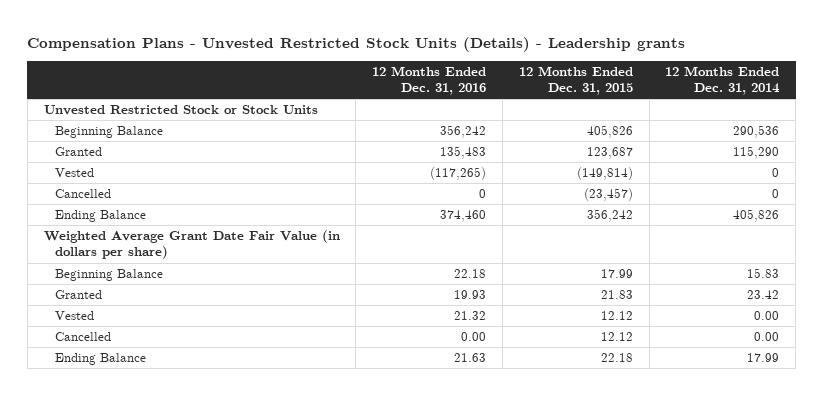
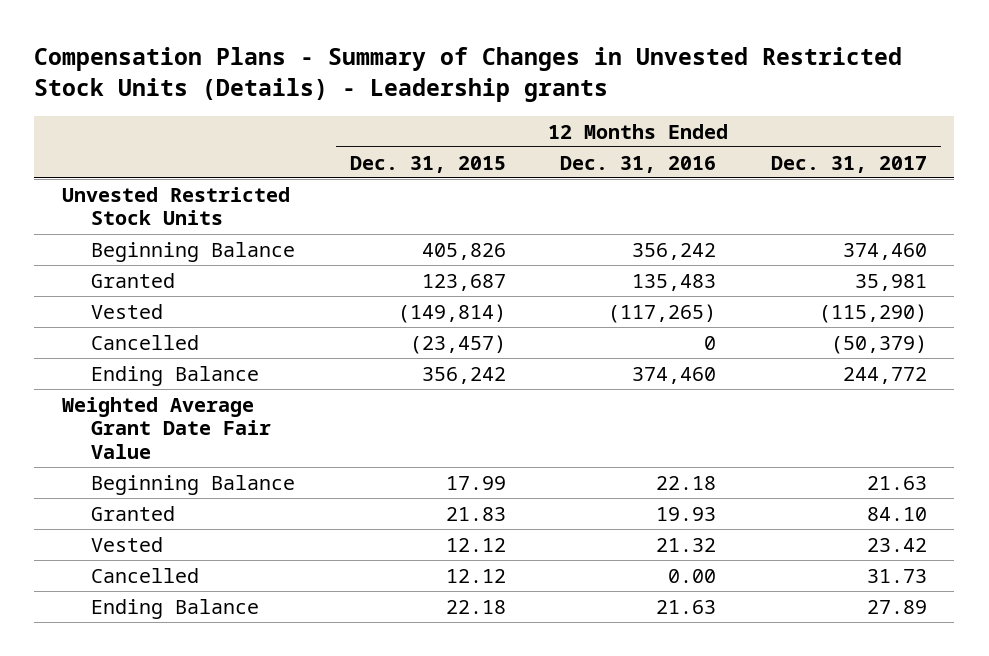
[27,36,686,52] Compensation Plans - Unvested Restricted Stock Units (Details) - Leadership grants -> [34,47,903,103] Compensation Plans - Summary of Changes in Unvested Restricted Stock Units (Details) - Leadership grants
[665,66,781,96] 12 Months Ended Dec. 31, 2014 -> none
none -> [771,155,928,173] Dec. 31, 2017
[43,105,318,116] Unvested Restricted Stock or Stock Units -> [61,186,290,226] Unvested Restricted Stock Units
[43,230,340,260] Weighted Average Grant Date Fair Value (in dollars per share) -> [61,396,271,460] Weighted Average Grant Date Fair Value

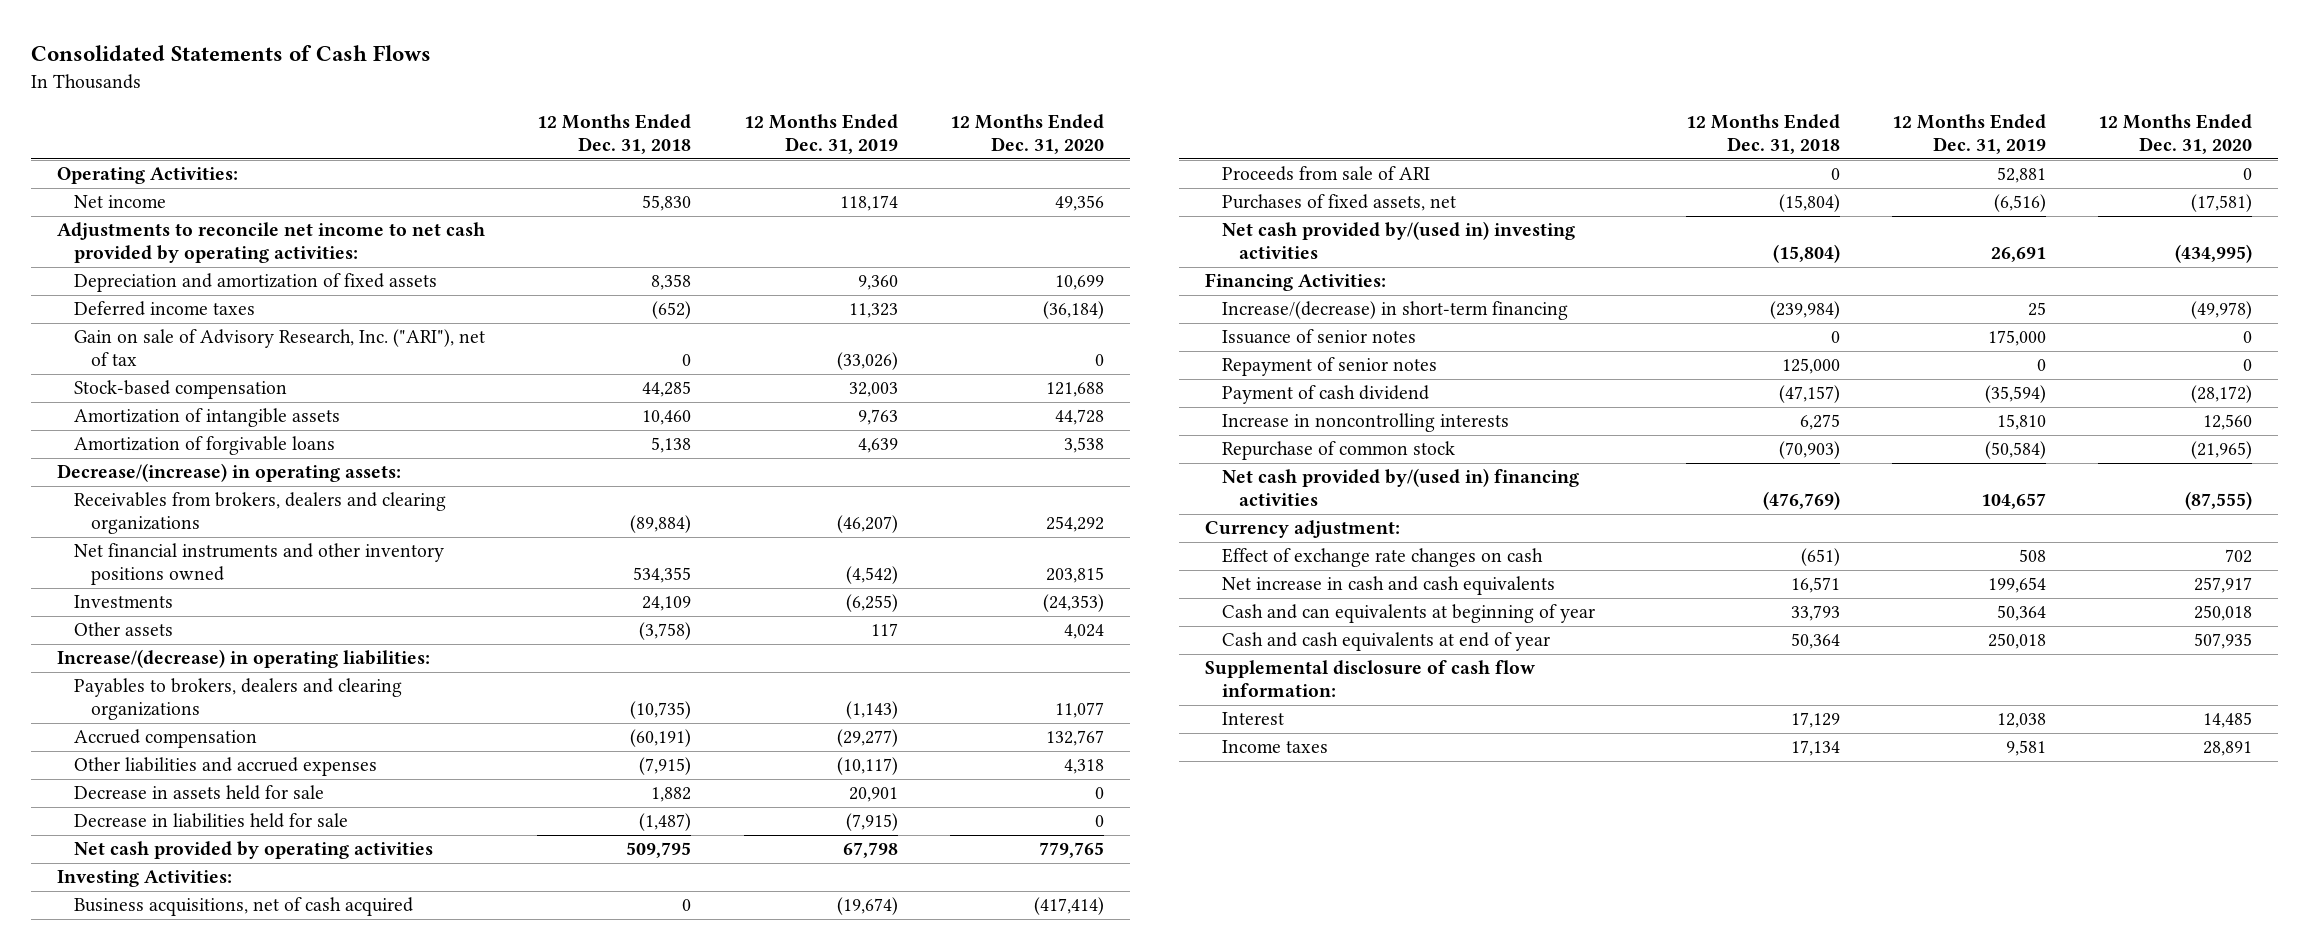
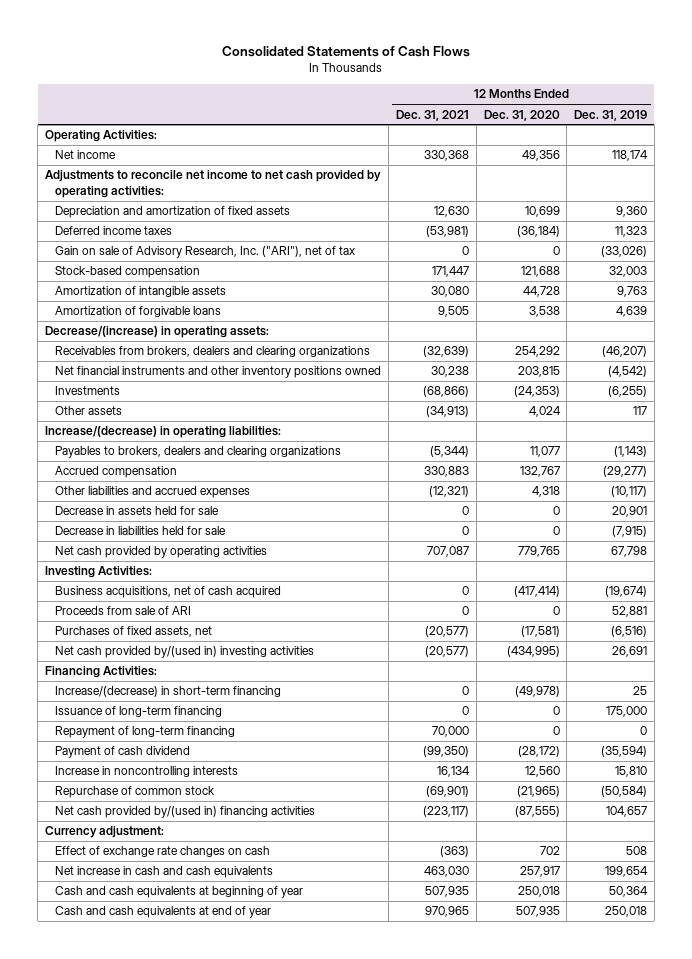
[537,114,692,155] 12 Months Ended Dec. 31, 2018 -> none
none -> [396,109,470,121] Dec. 31, 2021
[1222,329,1417,345] Issuance of senior notes -> [55,706,223,718] Issuance of long-term financing
[1222,357,1438,377] Repayment of senior notes -> [55,726,236,739] Repayment of long-term financing
[1222,604,1596,624] Cash and can equivalents at beginning of year -> [55,886,304,899] Cash and cash equivalents at beginning of year
[1205,660,1536,698] Supplemental disclosure of cash flow information: -> none
[1222,712,1285,726] Interest -> none
[1222,740,1329,754] Income taxes -> none

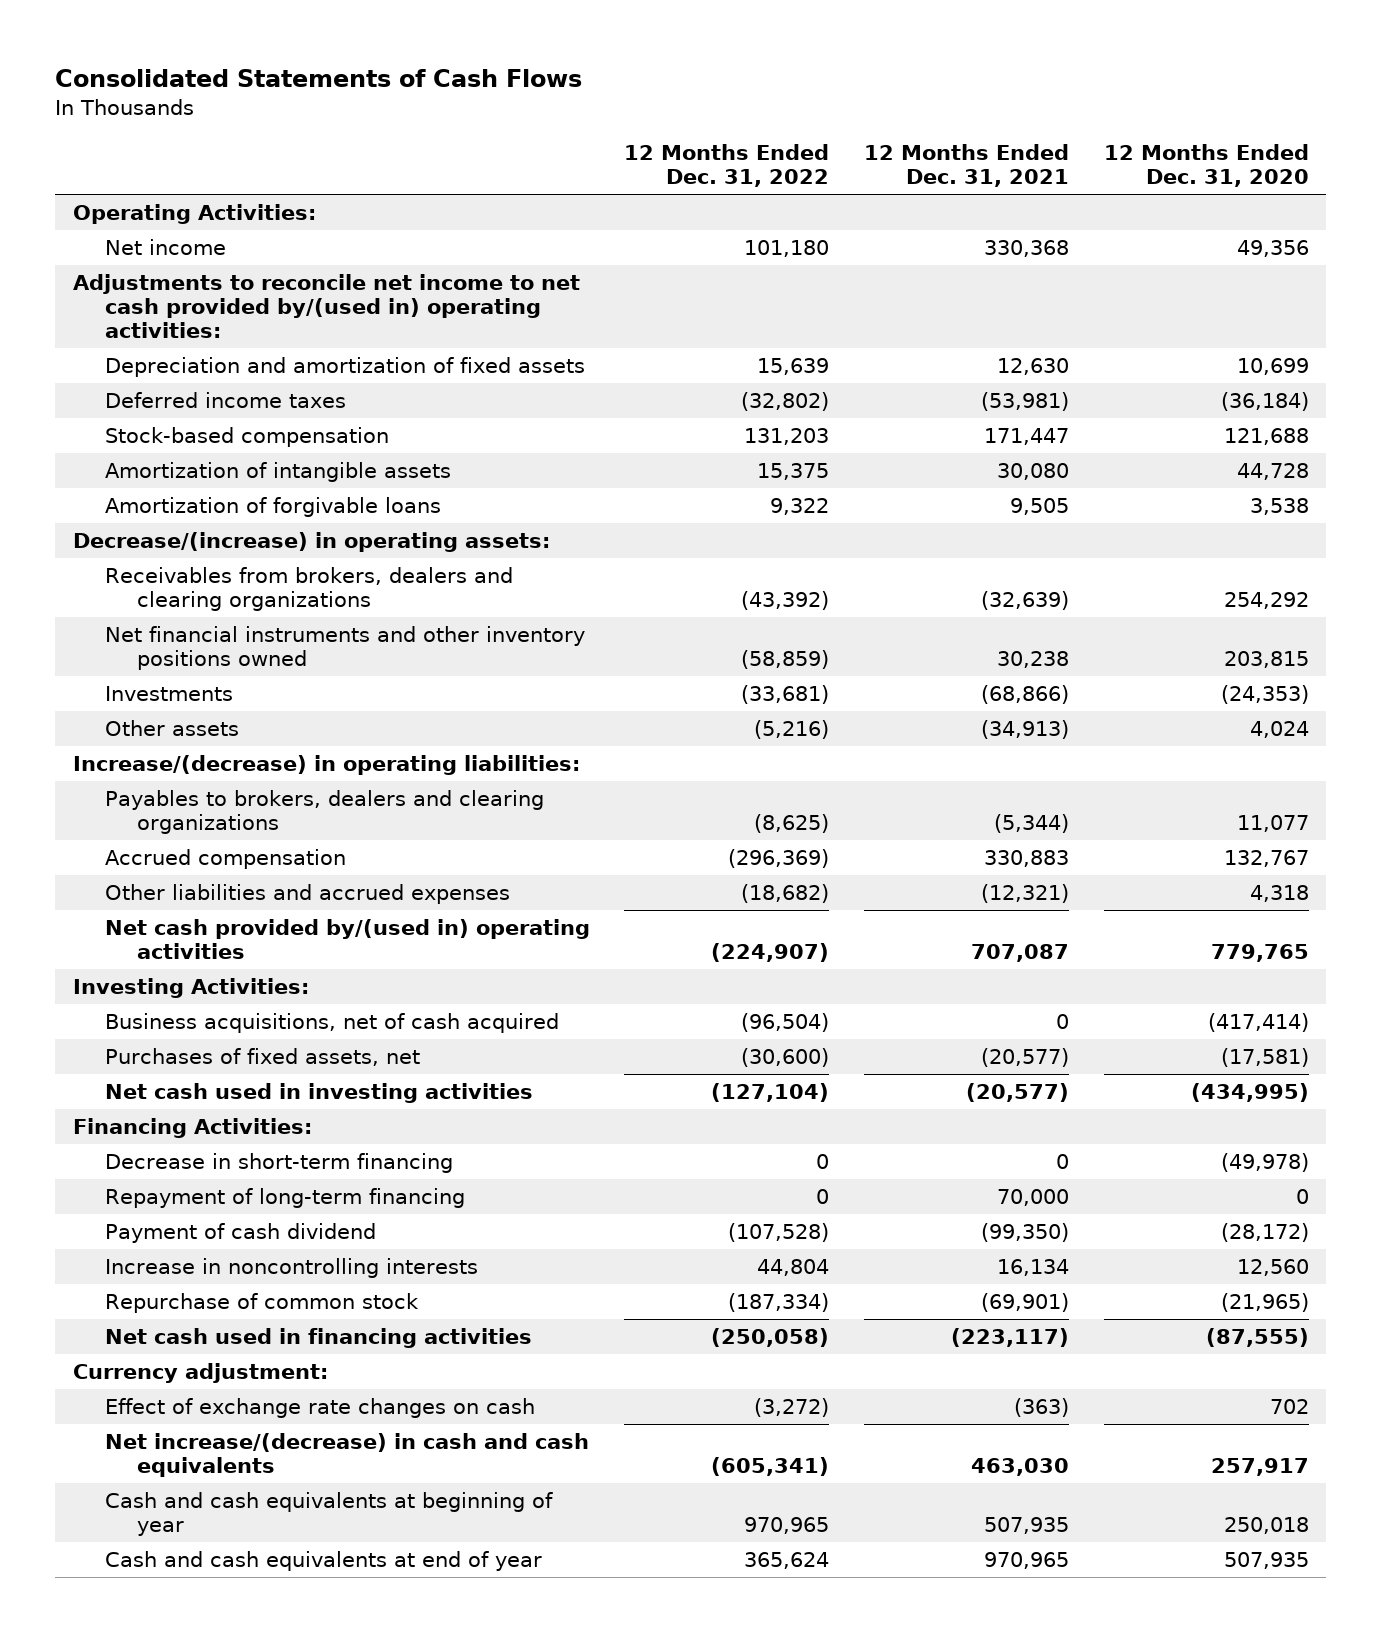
[574,109,648,121] Dec. 31, 2019 -> none
none -> [624,144,830,188] 12 Months Ended Dec. 31, 2022
[45,170,382,198] Adjustments to reconcile net income to net cash provided by operating activities: -> [72,274,580,339] Adjustments to reconcile net income to net cash provided by/(used in) operating activities:
[55,246,356,259] Gain on sale of Advisory Research, Inc. ("ARI"), net of tax -> none
[55,506,220,516] Decrease in assets held for sale -> none
[55,526,227,536] Decrease in liabilities held for sale -> none
[55,546,268,559] Net cash provided by operating activities -> [104,919,590,960] Net cash provided by/(used in) operating activities
[55,606,192,616] Proceeds from sale of ARI -> none
[55,646,315,659] Net cash provided by/(used in) investing activities -> [104,1083,533,1104] Net cash used in investing activities
[55,706,223,718] Issuance of long-term financing -> none
[55,686,282,698] Increase/(decrease) in short-term financing -> [104,1153,453,1174] Decrease in short-term financing
[55,806,316,819] Net cash provided by/(used in) financing activities -> [104,1328,532,1349] Net cash used in financing activities
[55,866,274,879] Net increase in cash and cash equivalents -> [104,1433,589,1478] Net increase/(decrease) in cash and cash equivalents

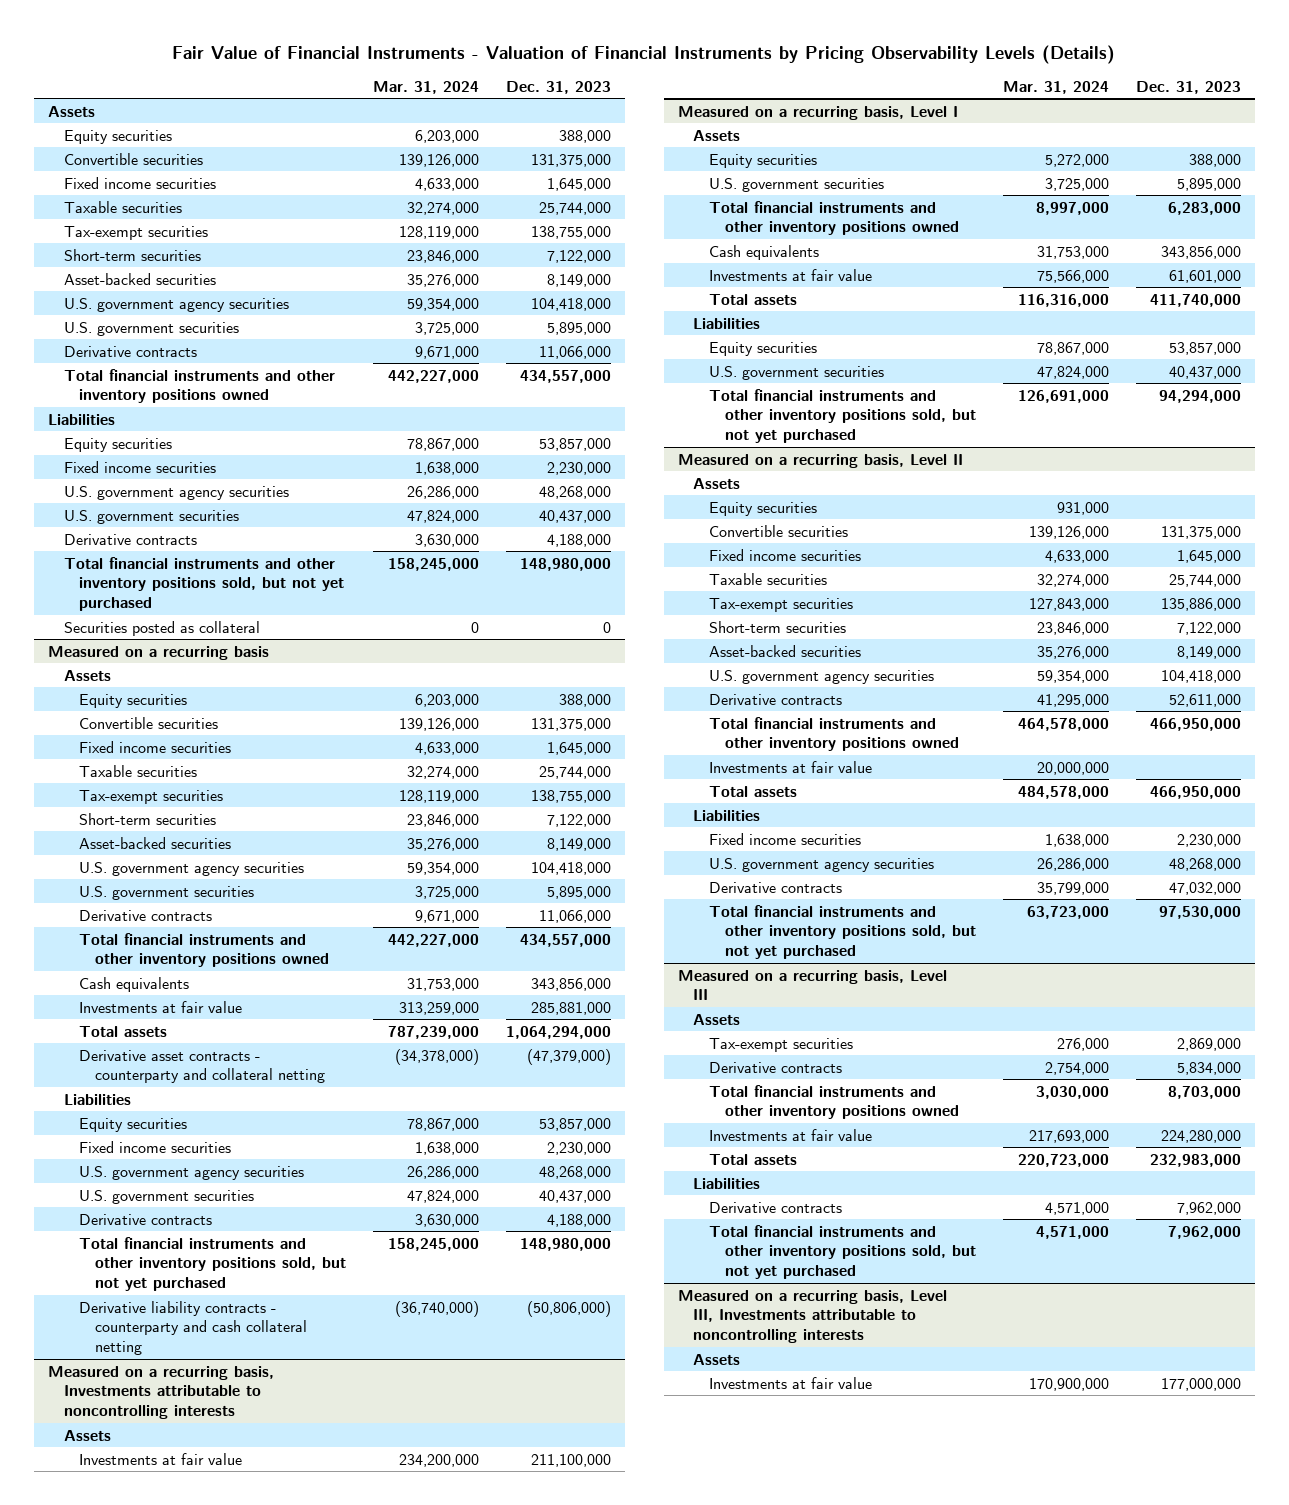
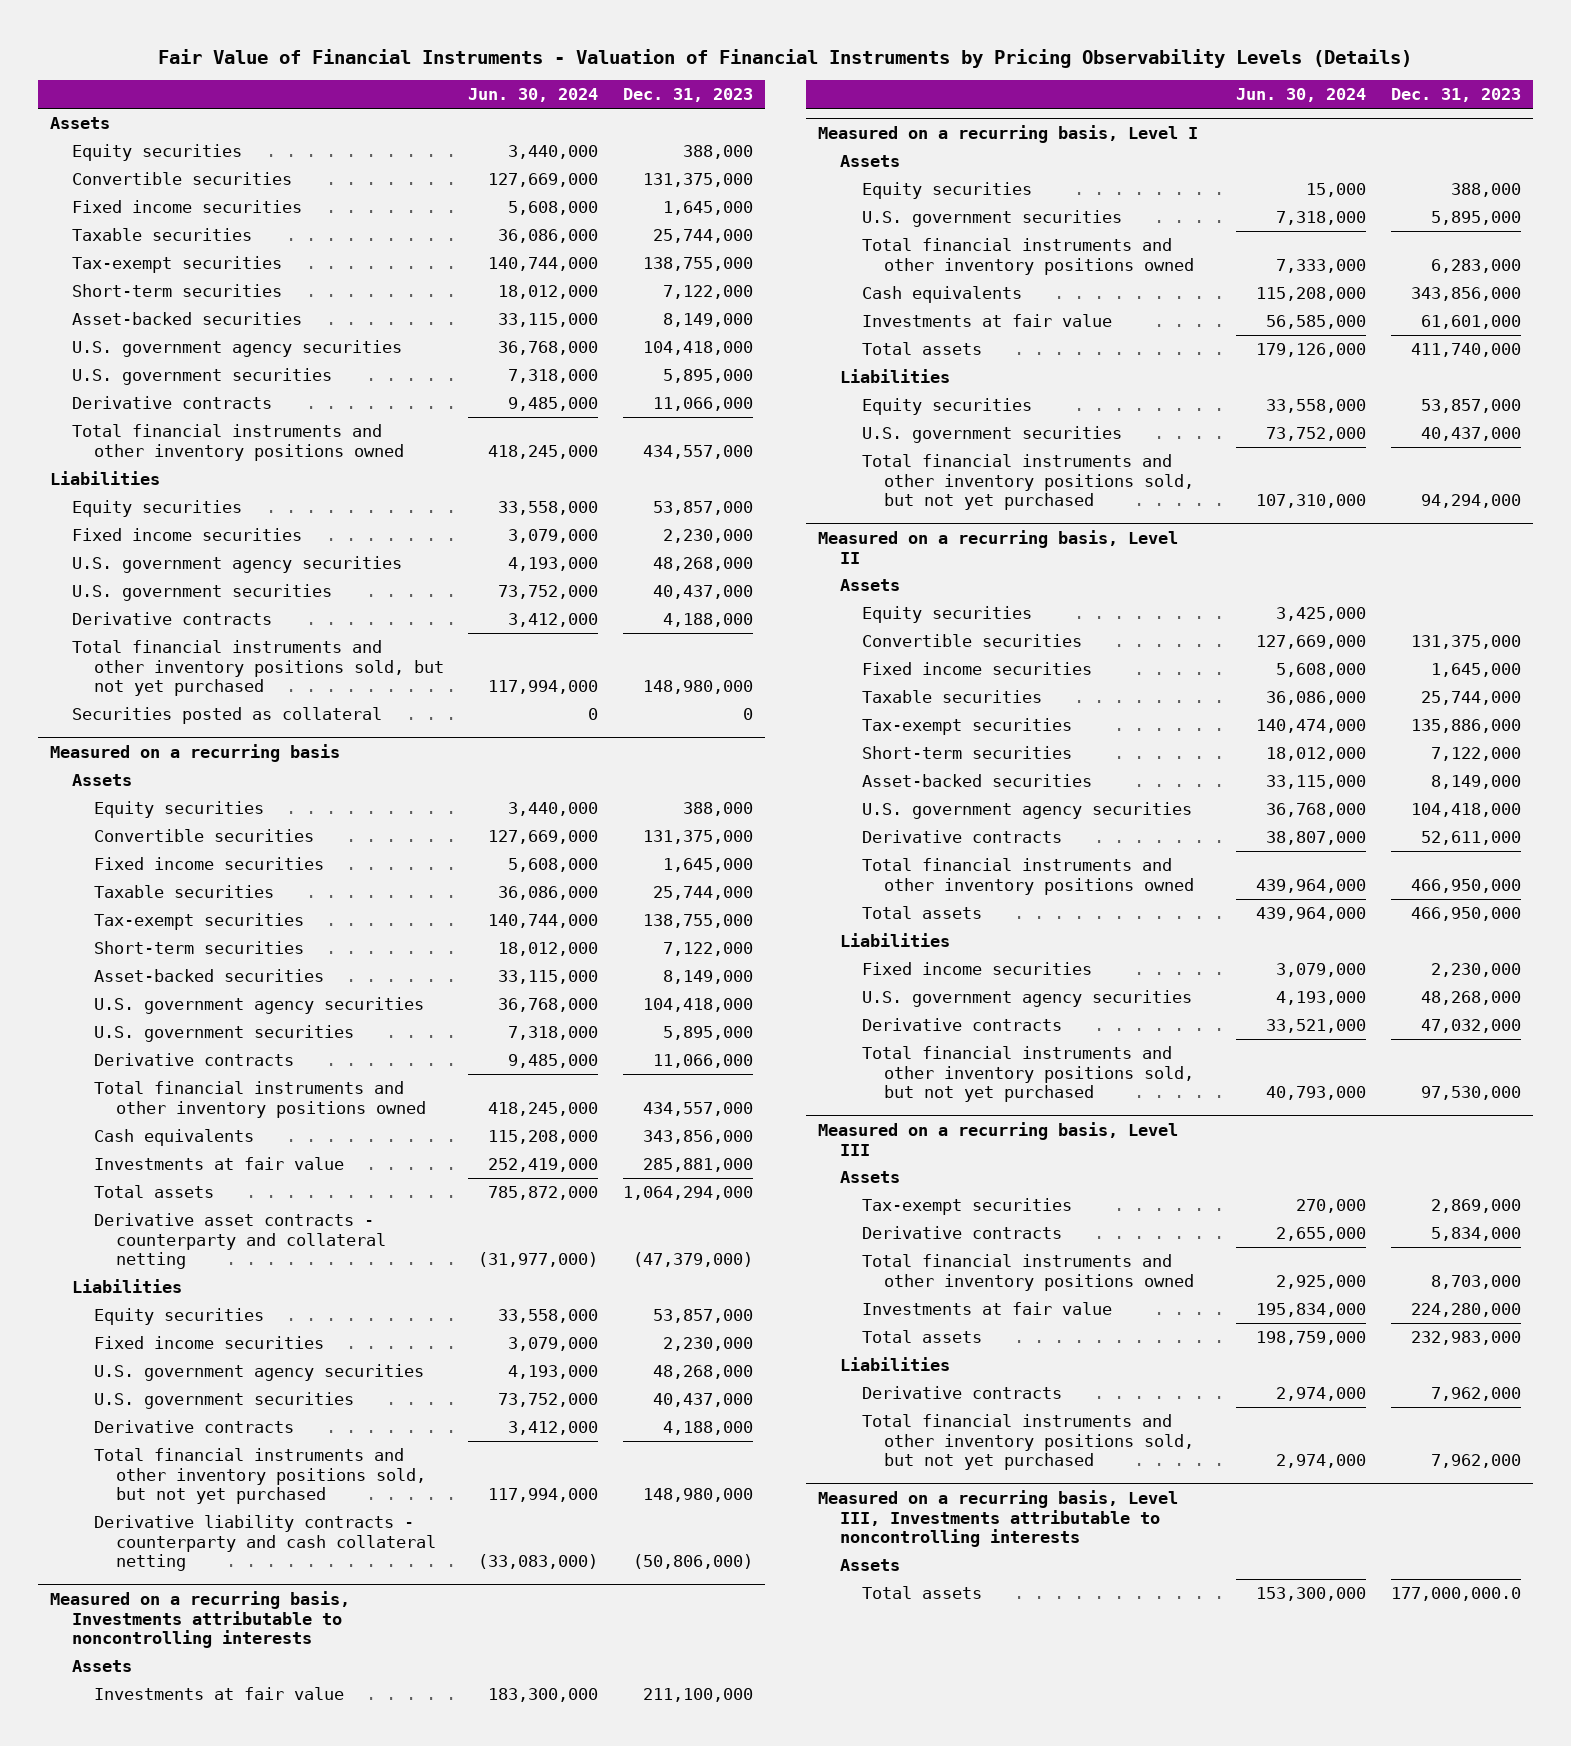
[373,80,480,94] Mar. 31, 2024 -> none
none -> [468,88,599,103] Jun. 30, 2024
[708,760,872,773] Investments at fair value -> none
[708,1376,872,1389] Investments at fair value -> none
none -> [861,1585,982,1599] Total assets

